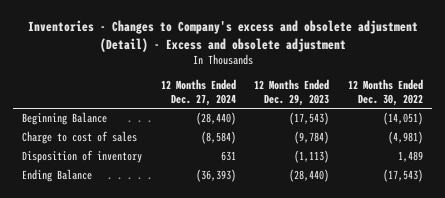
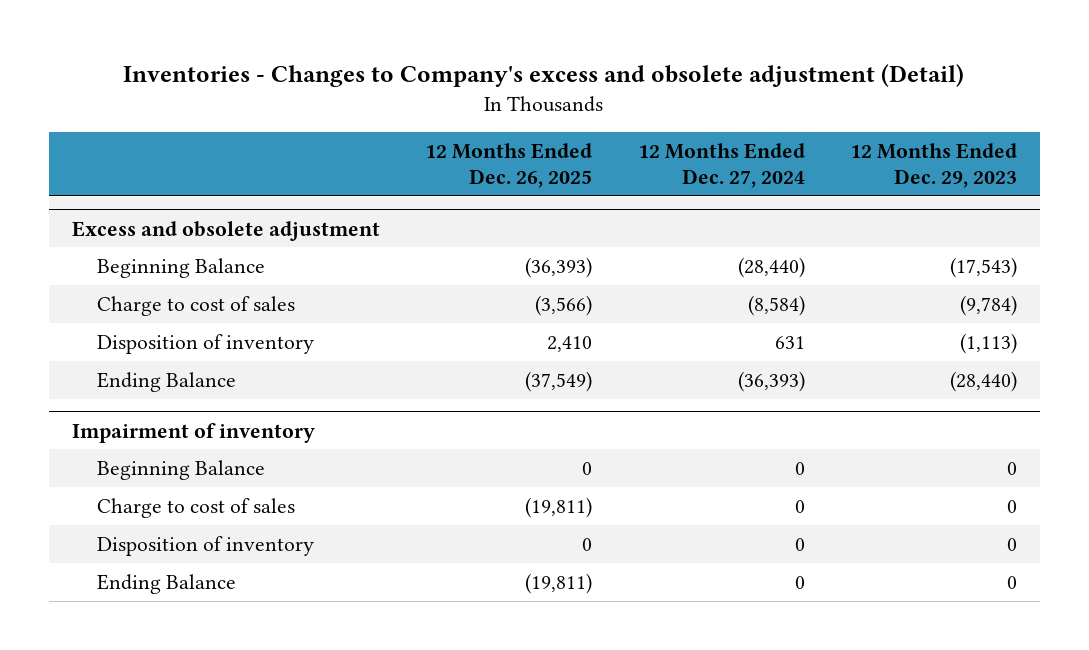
[27,20,418,52] Inventories - Changes to Company's excess and obsolete adjustment (Detail) - Excess and obsolete adjustment -> [123,64,965,88] Inventories - Changes to Company's excess and obsolete adjustment (Detail)
[347,79,423,106] 12 Months Ended Dec. 30, 2022 -> none
none -> [425,143,593,188] 12 Months Ended Dec. 26, 2025
none -> [71,220,380,241] Excess and obsolete adjustment
none -> [71,422,315,443] Impairment of inventory
none -> [96,459,265,480] Beginning Balance
none -> [96,497,295,518] Charge to cost of sales
none -> [96,535,314,556] Disposition of inventory
none -> [96,573,236,594] Ending Balance

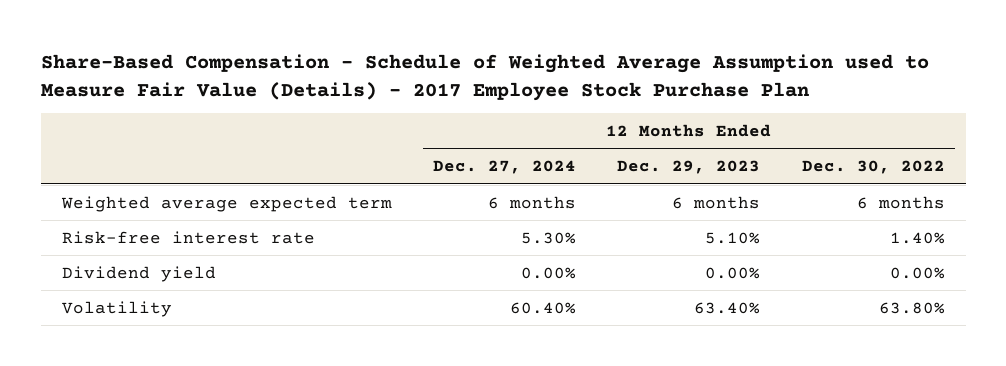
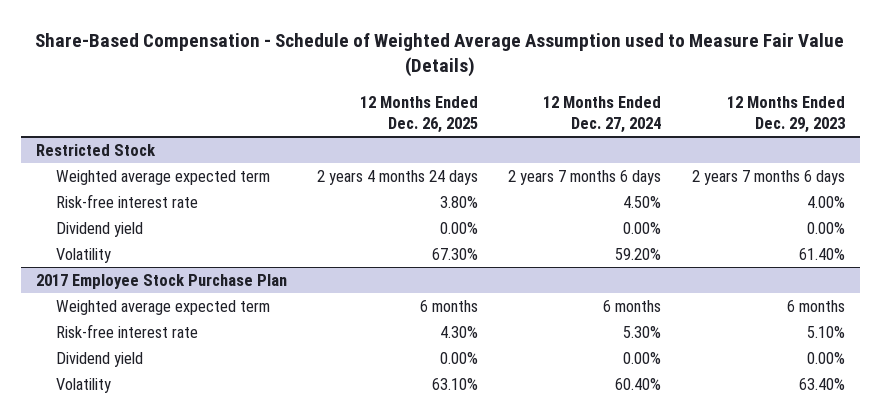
[40,54,929,101] Share-Based Compensation - Schedule of Weighted Average Assumption used to Measure Fair Value (Details) - 2017 Employee Stock Purchase Plan -> [35,32,845,78] Share-Based Compensation - Schedule of Weighted Average Assumption used to Measure Fair Value (Details)
[801,160,945,175] Dec. 30, 2022 -> none
none -> [360,95,479,134] 12 Months Ended Dec. 26, 2025
none -> [35,143,156,156] Restricted Stock
none -> [56,169,271,185] Weighted average expected term
none -> [56,193,199,208] Risk-free interest rate
none -> [56,221,144,237] Dividend yield
none -> [56,247,112,263] Volatility
none -> [35,273,287,289] 2017 Employee Stock Purchase Plan

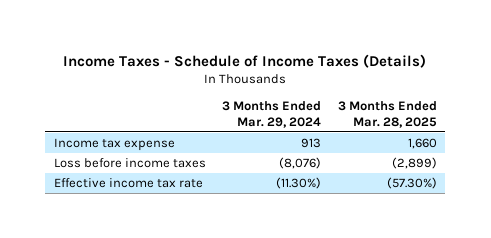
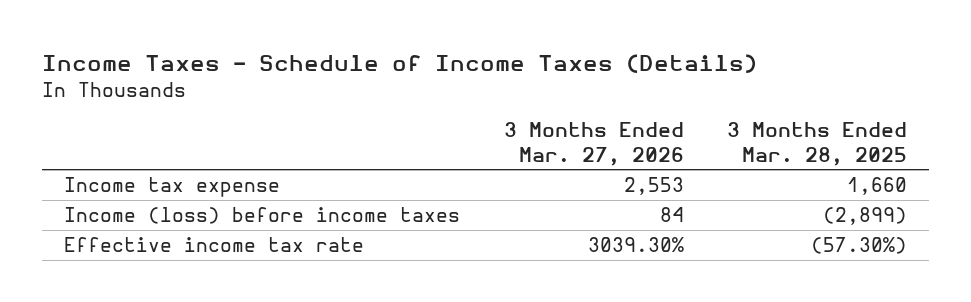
[222,101,322,129] 3 Months Ended Mar. 29, 2024 -> none
none -> [503,122,684,166] 3 Months Ended Mar. 27, 2026
[53,157,206,168] Loss before income taxes -> [63,207,460,225] Income (loss) before income taxes

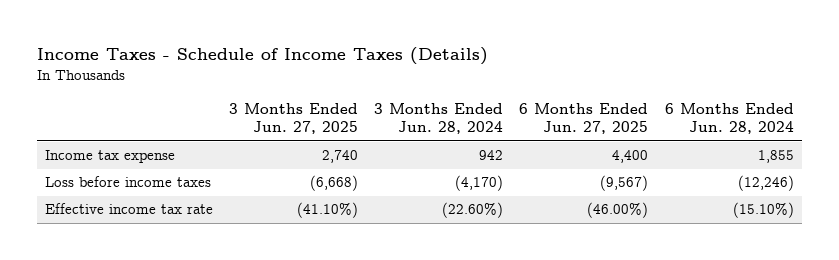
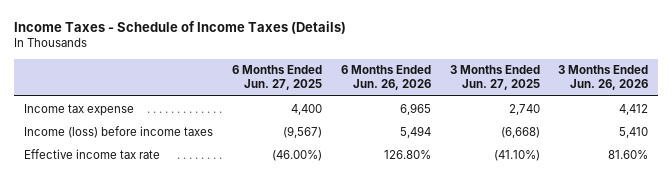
[374,102,504,135] 3 Months Ended Jun. 28, 2024 -> none
[664,102,794,135] 6 Months Ended Jun. 28, 2024 -> none
none -> [340,65,431,91] 6 Months Ended Jun. 26, 2026
none -> [558,65,649,91] 3 Months Ended Jun. 26, 2026
[45,176,212,188] Loss before income taxes -> [23,125,213,138] Income (loss) before income taxes

